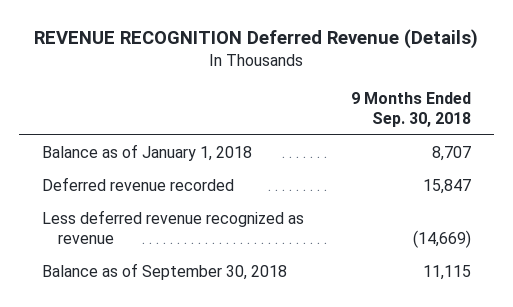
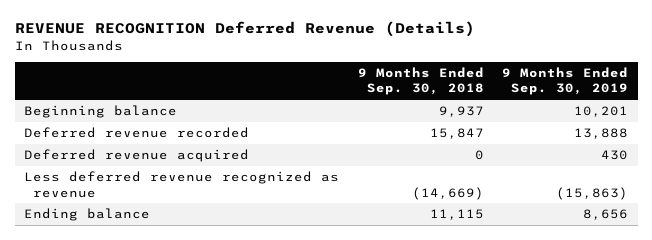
none -> [502,67,629,96] 9 Months Ended Sep. 30, 2019
[42,144,253,162] Balance as of January 1, 2018 -> none
none -> [23,105,177,119] Beginning balance
none -> [23,149,249,163] Deferred revenue acquired
[42,263,288,281] Balance as of September 30, 2018 -> [23,208,150,222] Ending balance

